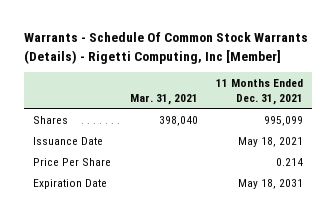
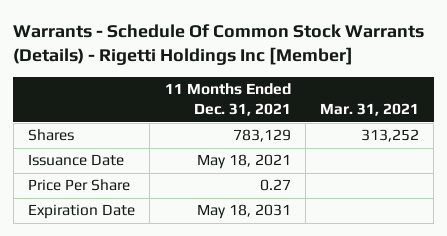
[24,32,309,64] Warrants - Schedule Of Common Stock Warrants (Details) - Rigetti Computing, Inc [Member] -> [13,24,425,66] Warrants - Schedule Of Common Stock Warrants (Details) - Rigetti Holdings Inc [Member]
[158,115,198,126] 398,040 -> [361,129,420,143] 313,252
[263,115,303,126] 995,099 -> [232,129,291,143] 783,129
[275,157,303,166] 0.214 -> [259,179,291,192] 0.27

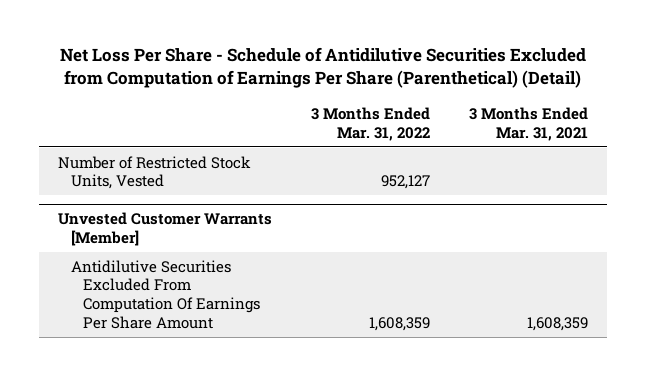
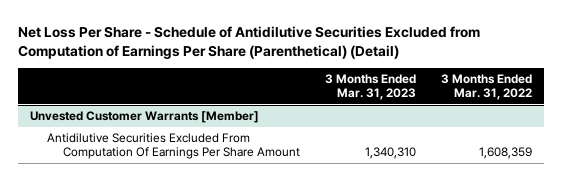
[468,106,588,141] 3 Months Ended Mar. 31, 2021 -> none
none -> [324,74,416,101] 3 Months Ended Mar. 31, 2023
[57,155,251,190] Number of Restricted Stock Units, Vested -> none

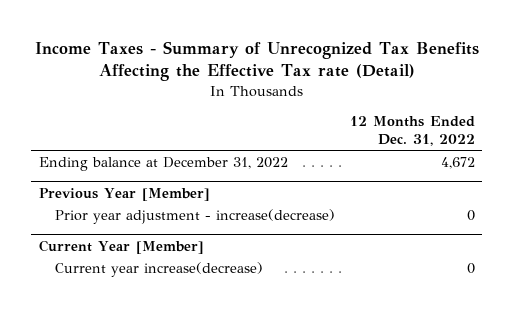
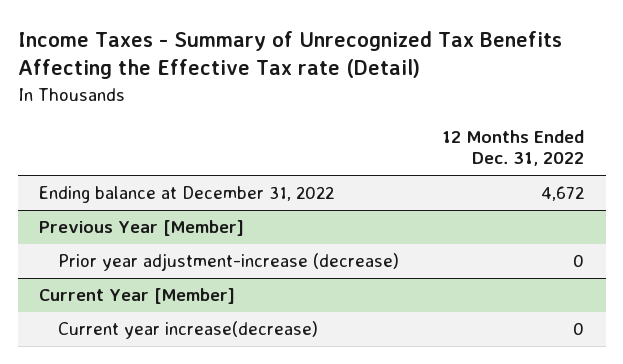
[55,209,336,225] Prior year adjustment - increase(decrease) -> [57,253,399,272] Prior year adjustment-increase (decrease)

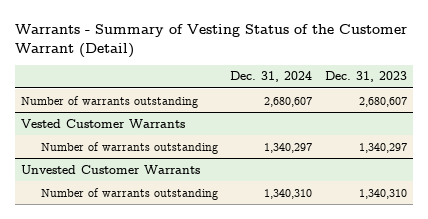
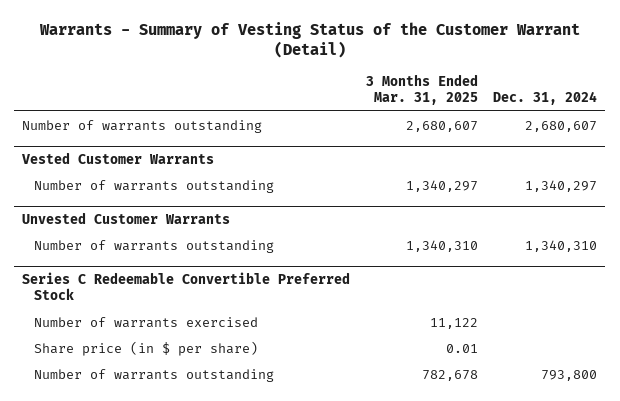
[324,71,407,83] Dec. 31, 2023 -> none
none -> [365,73,478,106] 3 Months Ended Mar. 31, 2025
none -> [22,271,351,301] Series C Redeemable Convertible Preferred Stock
none -> [33,316,258,328] Number of warrants exercised
none -> [33,340,258,356] Share price (in $ per share)
none -> [33,368,274,382] Number of warrants outstanding

